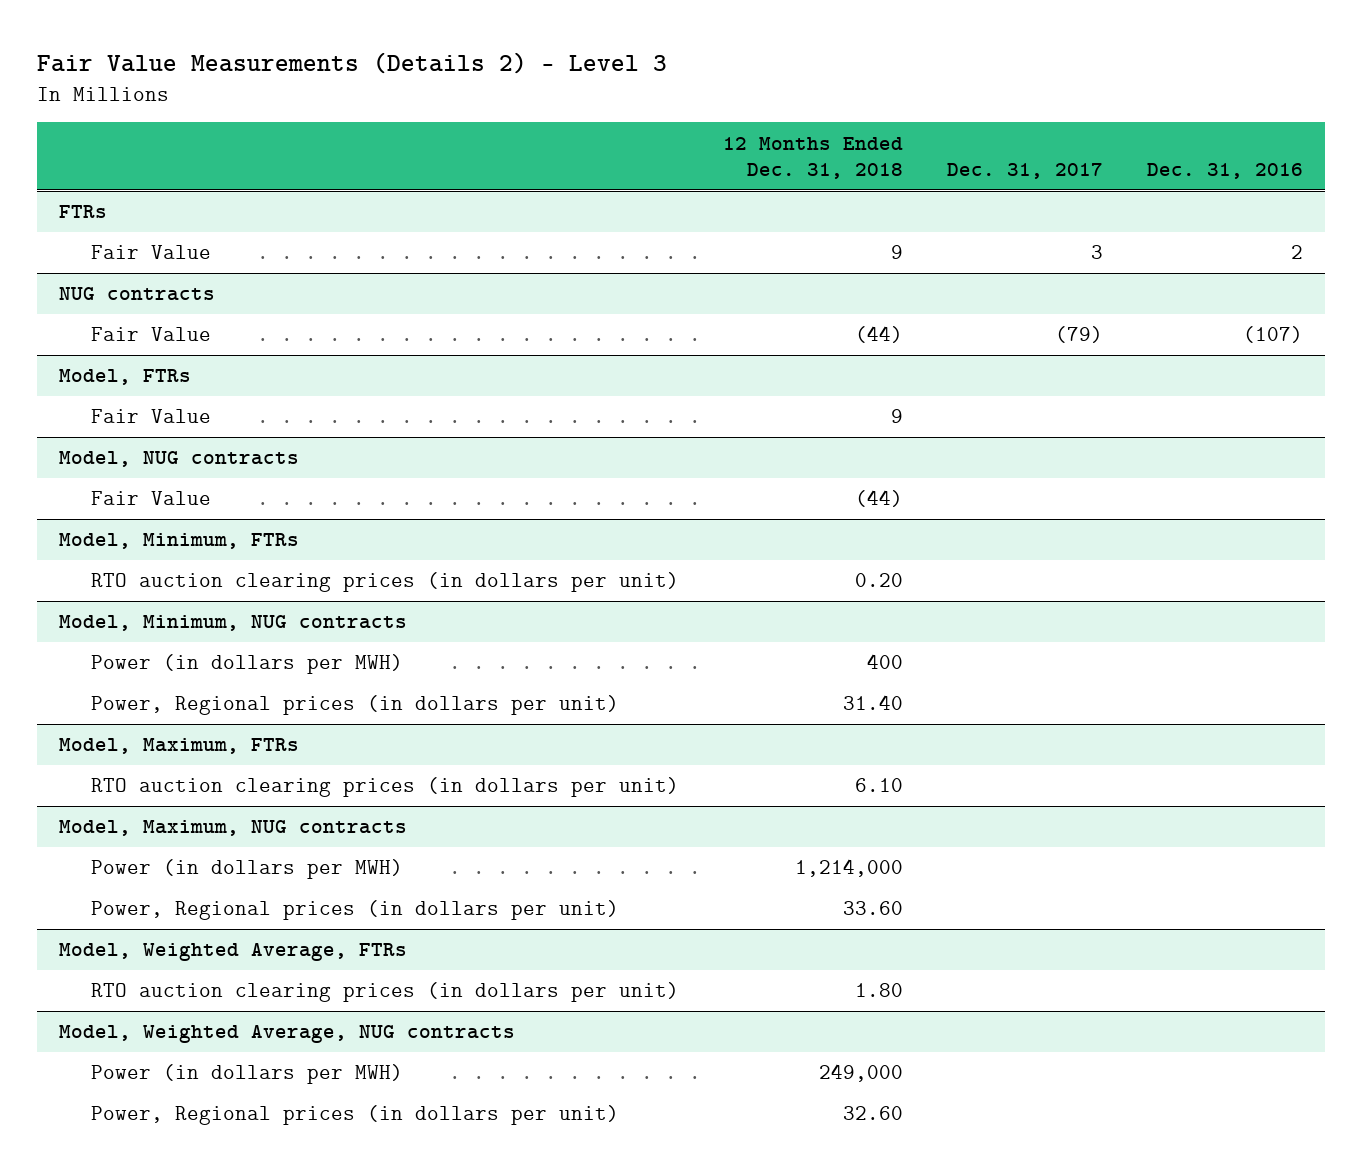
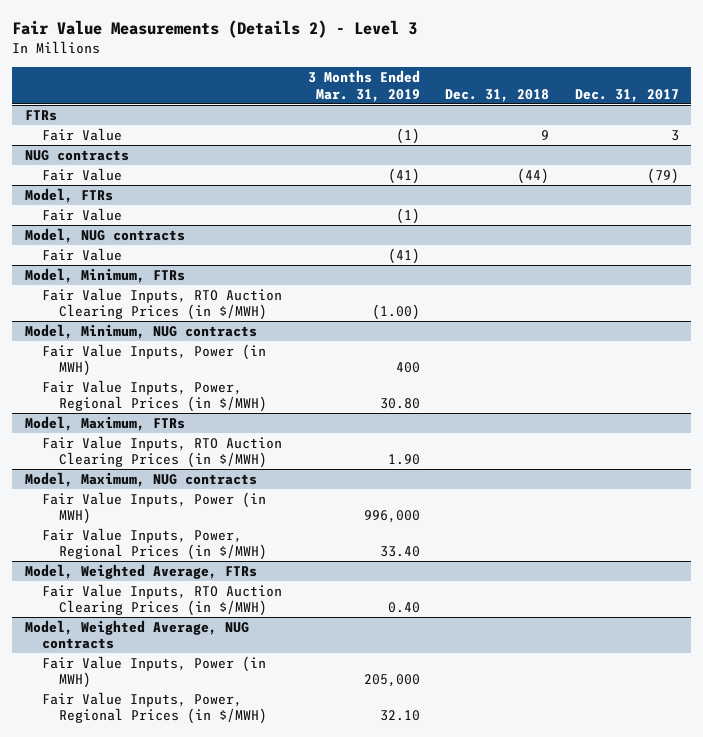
[723,136,904,179] 12 Months Ended Dec. 31, 2018 -> none
[1147,162,1304,179] Dec. 31, 2016 -> none
none -> [307,70,420,102] 3 Months Ended Mar. 31, 2019
none -> [445,88,550,102] Dec. 31, 2018
[91,572,680,593] RTO auction clearing prices (in dollars per unit) -> [41,287,282,321] Fair Value Inputs, RTO Auction Clearing Prices (in $/MWH)
[91,654,404,675] Power (in dollars per MWH) -> [41,343,266,377] Fair Value Inputs, Power (in MWH)
[91,695,620,716] Power, Regional prices (in dollars per unit) -> [41,379,268,413] Fair Value Inputs, Power, Regional Prices (in $/MWH)
[91,777,680,798] RTO auction clearing prices (in dollars per unit) -> [41,435,282,469] Fair Value Inputs, RTO Auction Clearing Prices (in $/MWH)
[91,859,404,880] Power (in dollars per MWH) -> [41,491,266,525] Fair Value Inputs, Power (in MWH)
[91,900,620,921] Power, Regional prices (in dollars per unit) -> [41,527,268,561] Fair Value Inputs, Power, Regional Prices (in $/MWH)
[91,982,680,1003] RTO auction clearing prices (in dollars per unit) -> [41,583,282,617] Fair Value Inputs, RTO Auction Clearing Prices (in $/MWH)
[91,1064,404,1085] Power (in dollars per MWH) -> [41,655,266,689] Fair Value Inputs, Power (in MWH)
[91,1105,620,1126] Power, Regional prices (in dollars per unit) -> [41,691,268,725] Fair Value Inputs, Power, Regional Prices (in $/MWH)

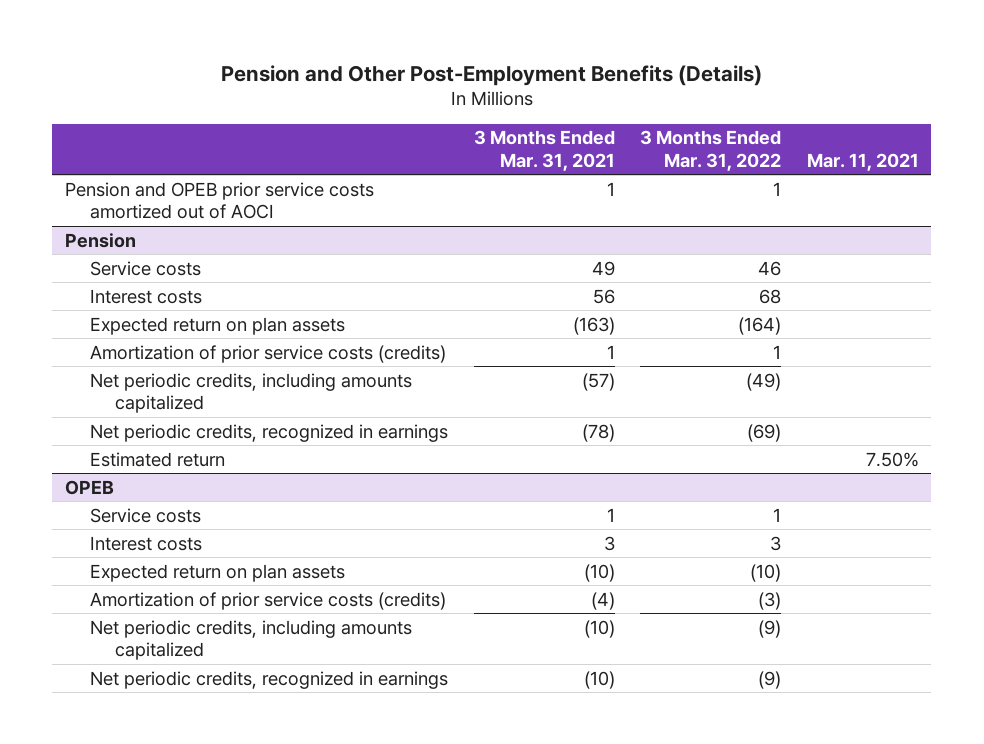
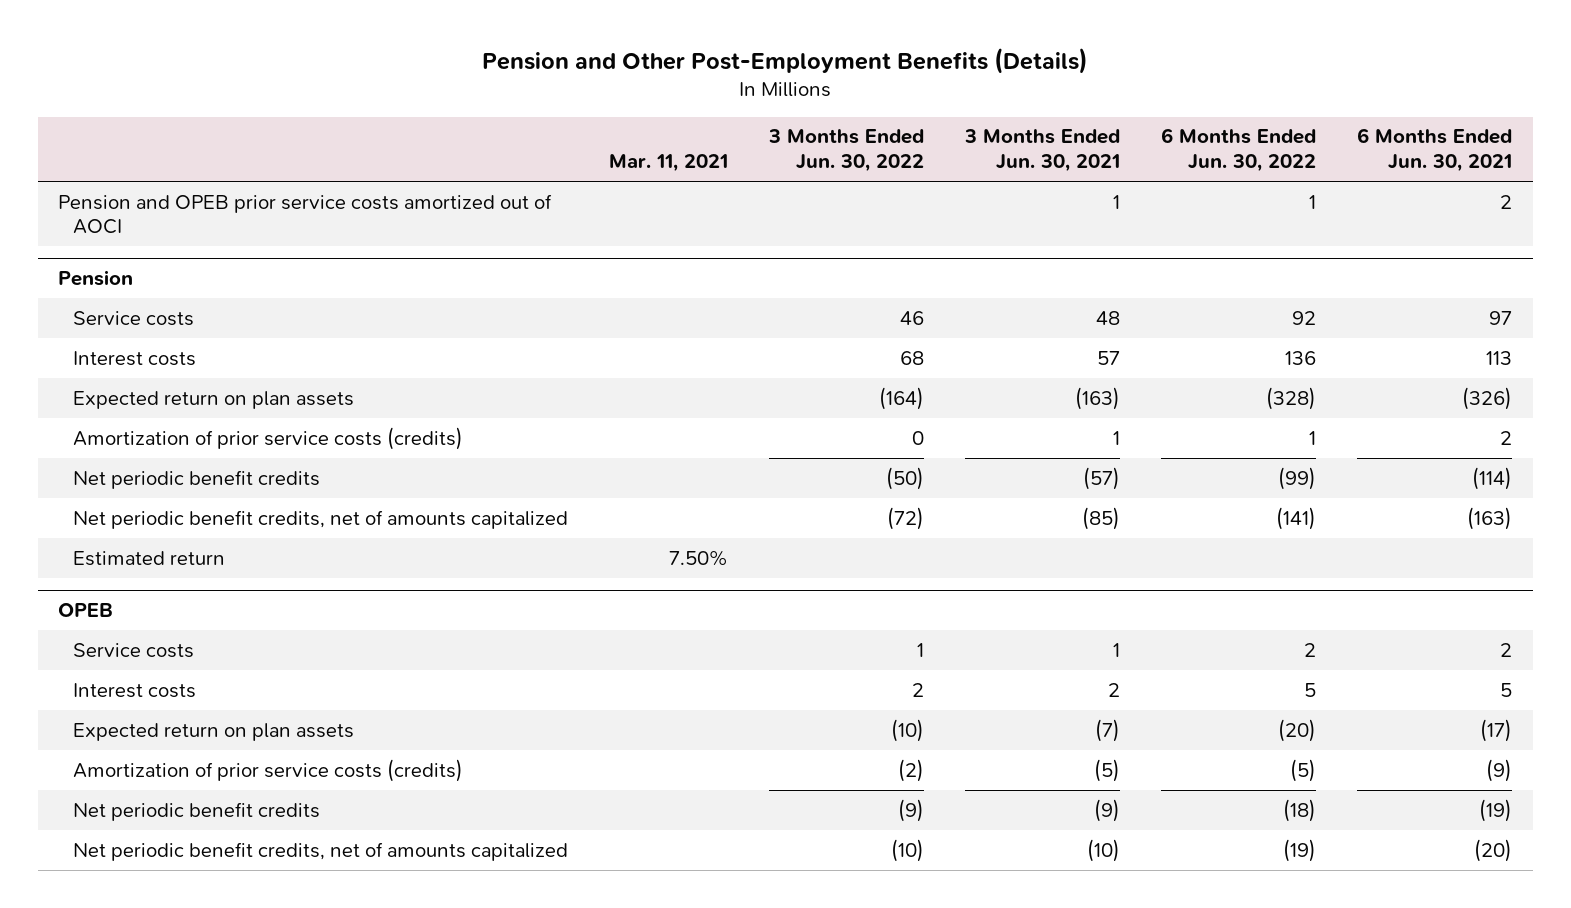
[473,130,615,171] 3 Months Ended Mar. 31, 2021 -> none
[640,130,782,171] 3 Months Ended Mar. 31, 2022 -> none
none -> [767,129,924,173] 3 Months Ended Jun. 30, 2022
none -> [964,129,1121,173] 3 Months Ended Jun. 30, 2021
none -> [1161,128,1317,173] 6 Months Ended Jun. 30, 2022
none -> [1357,128,1513,173] 6 Months Ended Jun. 30, 2021
[90,372,413,413] Net periodic credits, including amounts capitalized -> [72,469,320,489] Net periodic benefit credits
[90,423,449,442] Net periodic credits, recognized in earnings -> [72,509,568,529] Net periodic benefit credits, net of amounts capitalized
[90,619,413,660] Net periodic credits, including amounts capitalized -> [72,801,320,821] Net periodic benefit credits
[90,670,449,689] Net periodic credits, recognized in earnings -> [72,841,568,861] Net periodic benefit credits, net of amounts capitalized

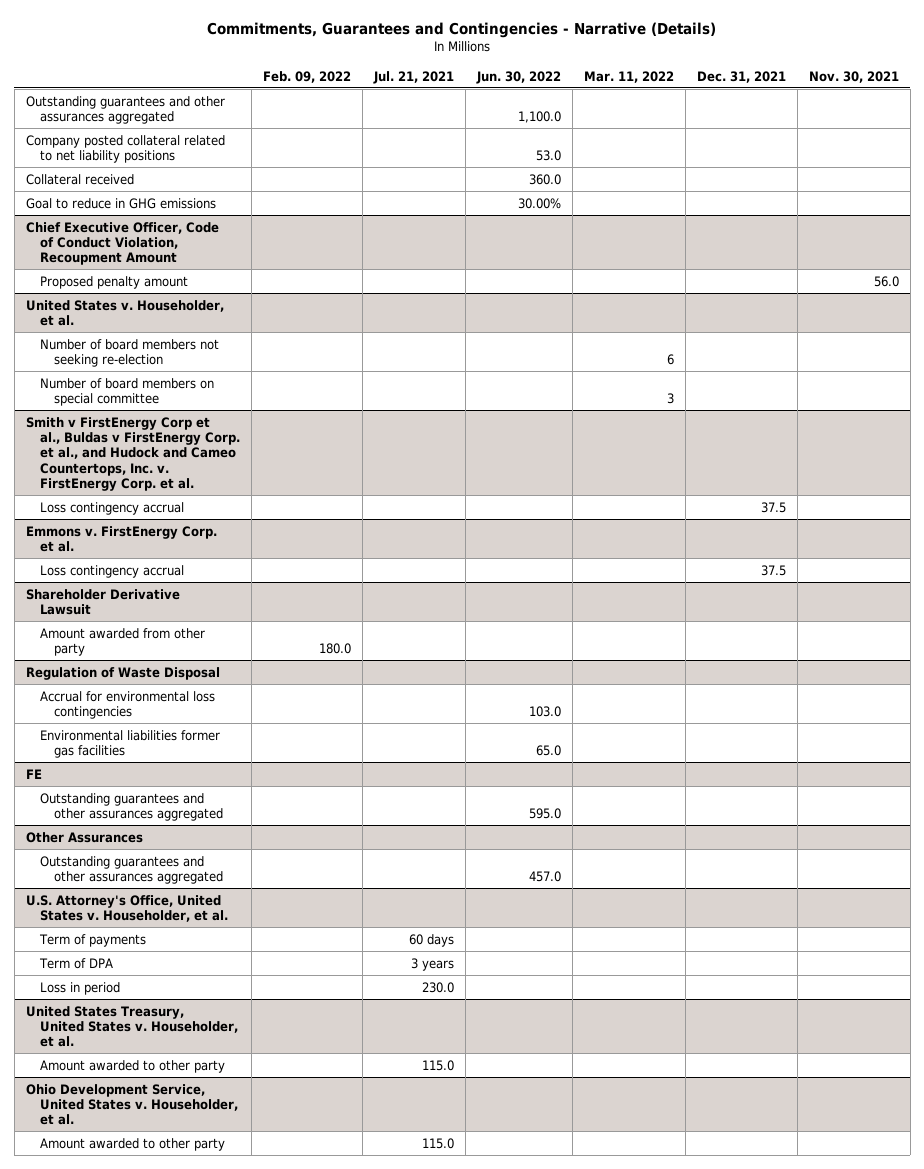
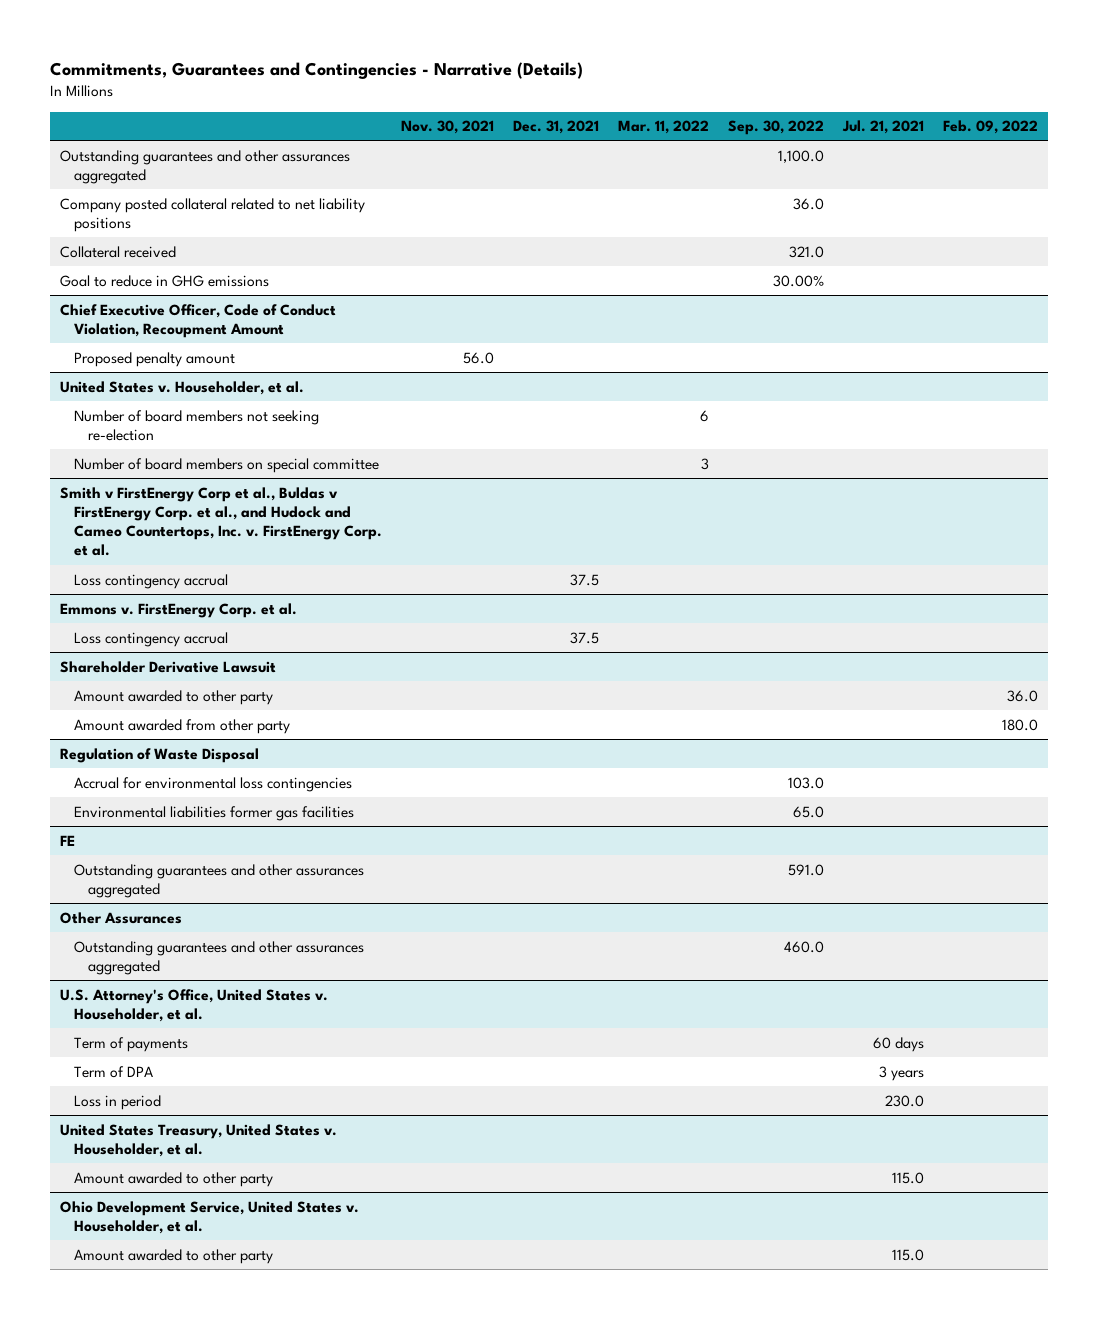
[475,70,561,84] Jun. 30, 2022 -> none
none -> [728,120,825,136] Sep. 30, 2022
none -> [73,689,273,705] Amount awarded to other party

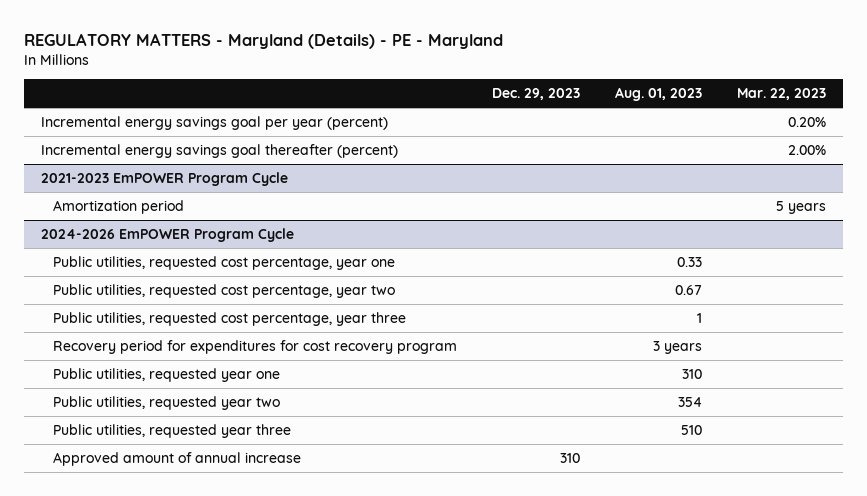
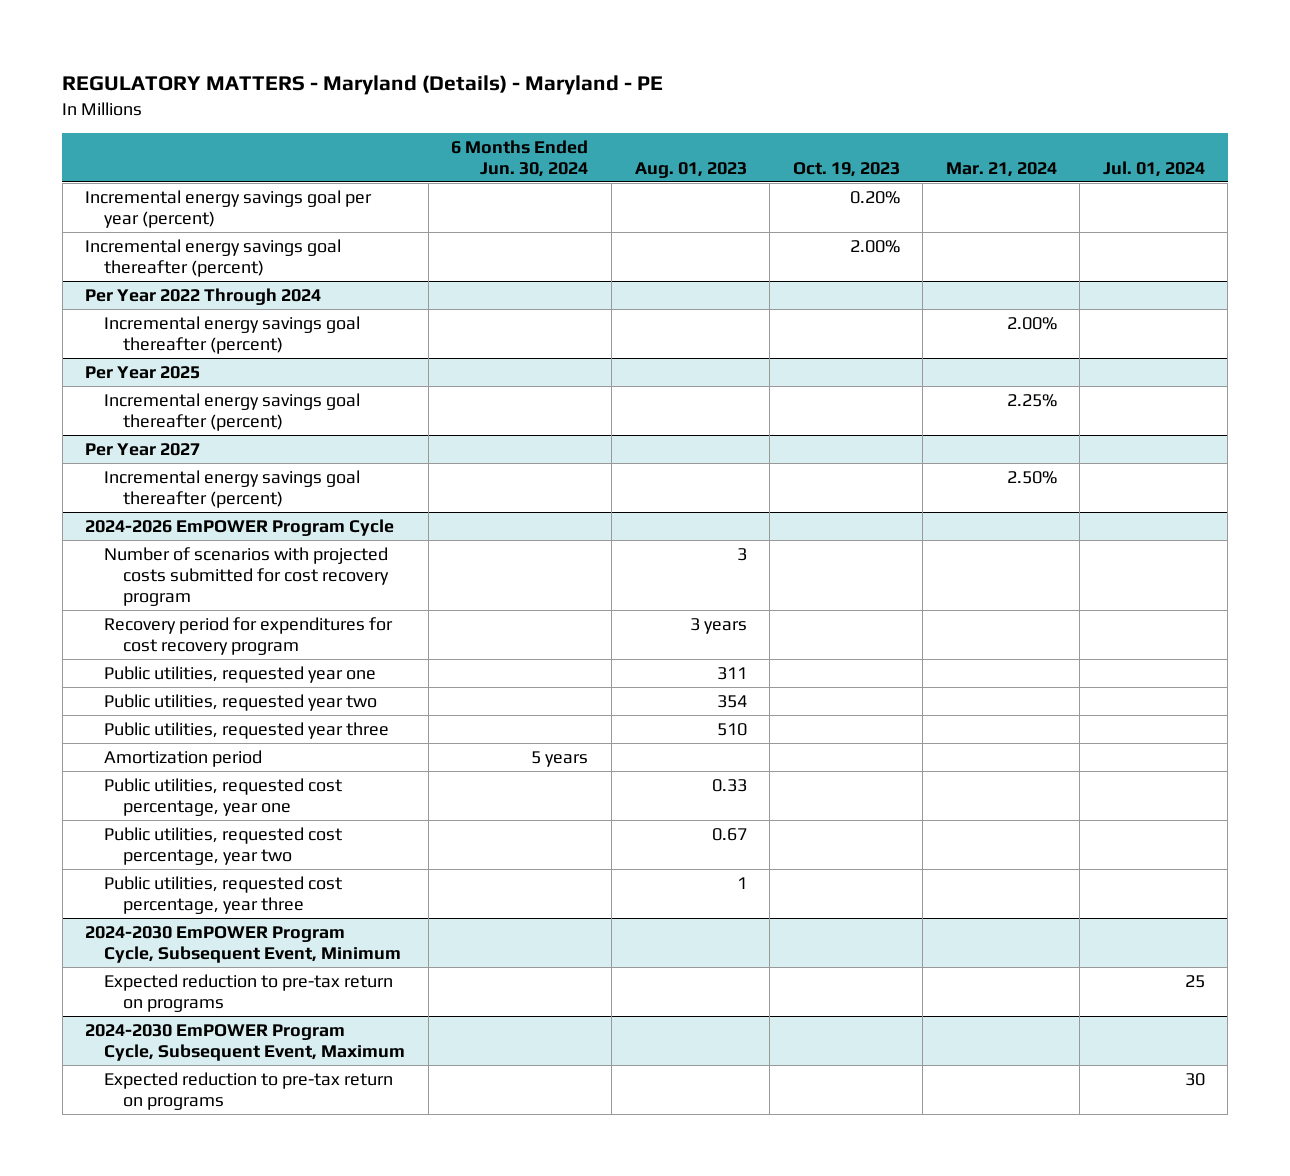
[24,33,504,50] REGULATORY MATTERS - Maryland (Details) - PE - Maryland -> [62,75,664,96] REGULATORY MATTERS - Maryland (Details) - Maryland - PE
[492,88,581,101] Dec. 29, 2023 -> none
[736,88,826,101] Mar. 22, 2023 -> none
none -> [451,139,589,177] 6 Months Ended Jun. 30, 2024
none -> [792,161,900,177] Oct. 19, 2023
none -> [945,161,1057,177] Mar. 21, 2024
none -> [1102,160,1205,177] Jul. 01, 2024
[41,172,289,187] 2021-2023 EmPOWER Program Cycle -> none
[53,200,185,215] Amortization period -> none
none -> [85,287,322,305] Per Year 2022 Through 2024
none -> [104,315,361,354] Incremental energy savings goal thereafter (percent)
none -> [85,365,201,379] Per Year 2025
none -> [104,392,361,431] Incremental energy savings goal thereafter (percent)
none -> [85,442,201,456] Per Year 2027
none -> [104,469,361,508] Incremental energy savings goal thereafter (percent)
none -> [104,546,390,606] Number of scenarios with projected costs submitted for cost recovery program
[682,369,703,380] 310 -> [716,666,747,680] 311
[53,452,302,467] Approved amount of annual increase -> none
none -> [104,749,263,767] Amortization period
[53,256,396,271] Public utilities, requested cost percentage, year one -> [104,777,343,816] Public utilities, requested cost percentage, year one
[53,284,396,299] Public utilities, requested cost percentage, year two -> [104,826,343,865] Public utilities, requested cost percentage, year two
[53,312,407,327] Public utilities, requested cost percentage, year three -> [104,875,343,914] Public utilities, requested cost percentage, year three
none -> [85,925,402,963] 2024-2030 EmPOWER Program Cycle, Subsequent Event, Minimum
none -> [104,973,394,1012] Expected reduction to pre-tax return on programs
none -> [85,1023,406,1061] 2024-2030 EmPOWER Program Cycle, Subsequent Event, Maximum
none -> [104,1071,394,1110] Expected reduction to pre-tax return on programs

